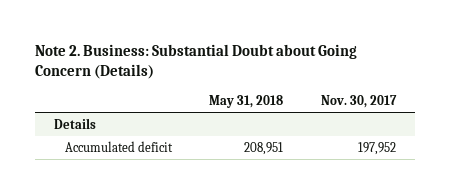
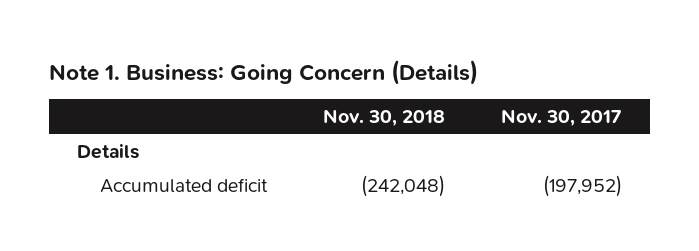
[35,43,358,79] Note 2. Business: Substantial Doubt about Going Concern (Details) -> [49,59,479,85] Note 1. Business: Going Concern (Details)
[209,94,284,108] May 31, 2018 -> none
none -> [322,108,445,126] Nov. 30, 2018
[357,142,396,156] 197,952 -> [542,174,622,197] (197,952)

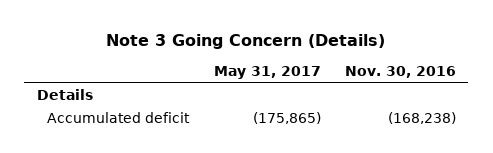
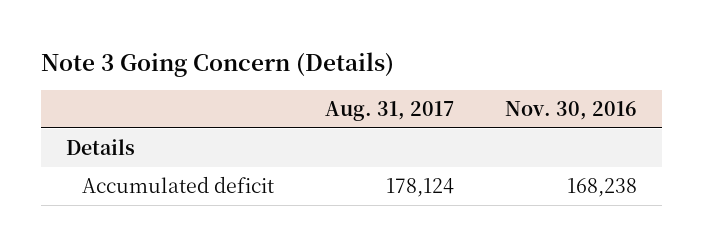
[213,65,321,79] May 31, 2017 -> none
none -> [325,101,455,122] Aug. 31, 2017
[388,111,457,124] (168,238) -> [566,177,637,197] 168,238

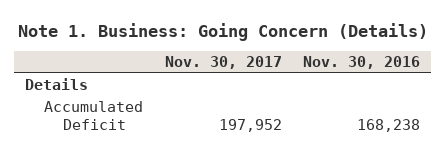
[40,51,394,77] Note 3 Going Concern (Details) -> [17,22,428,41] Note 1. Business: Going Concern (Details)
[325,101,455,122] Aug. 31, 2017 -> none
none -> [164,56,282,70] Nov. 30, 2017
[82,175,275,193] Accumulated deficit -> [44,101,144,131] Accumulated Deficit

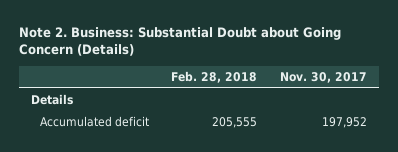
[17,22,428,41] Note 1. Business: Going Concern (Details) -> [19,26,342,57] Note 2. Business: Substantial Doubt about Going Concern (Details)
[303,56,421,70] Nov. 30, 2016 -> none
none -> [171,70,258,83] Feb. 28, 2018
[44,101,144,131] Accumulated Deficit -> [39,116,149,128] Accumulated deficit

